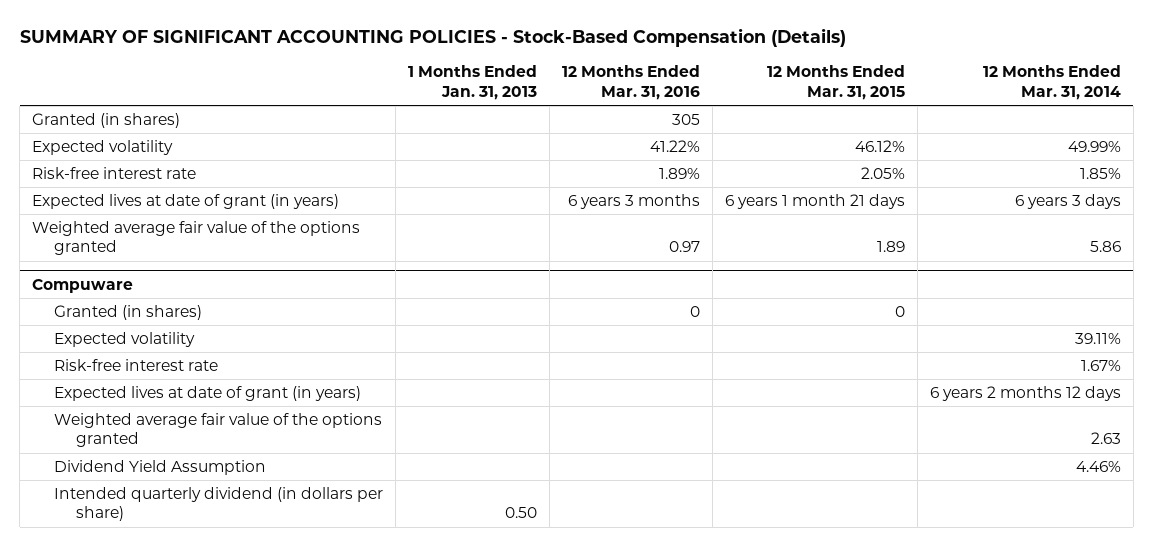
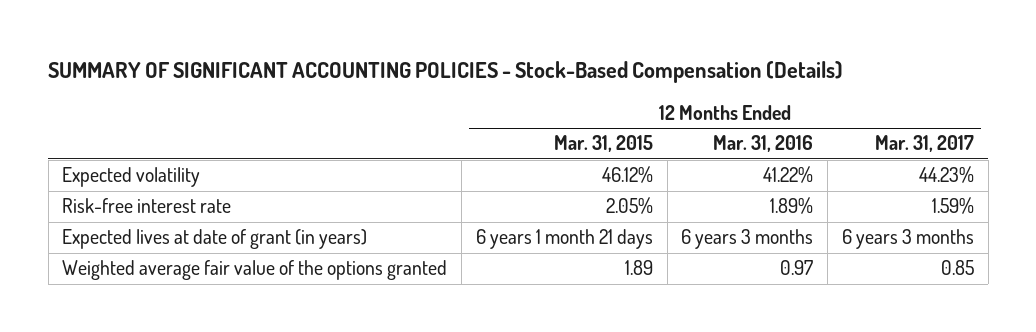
[407,65,537,100] 1 Months Ended Jan. 31, 2013 -> none
[982,65,1121,100] 12 Months Ended Mar. 31, 2014 -> none
none -> [875,135,975,153] Mar. 31, 2017
[31,112,180,128] Granted (in shares) -> none
[31,278,133,293] Compuware -> none
[54,304,203,320] Granted (in shares) -> none
[54,331,196,347] Expected volatility -> none
[54,358,219,371] Risk-free interest rate -> none
[54,385,362,401] Expected lives at date of grant (in years) -> none
[54,412,383,448] Weighted average fair value of the options granted -> none
[54,459,267,475] Dividend Yield Assumption -> none
[54,486,384,522] Intended quarterly dividend (in dollars per share) -> none

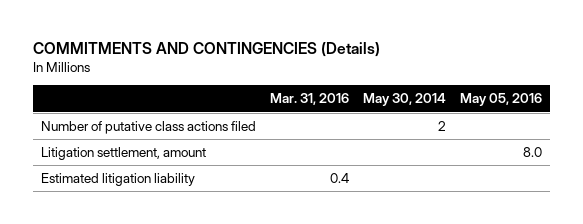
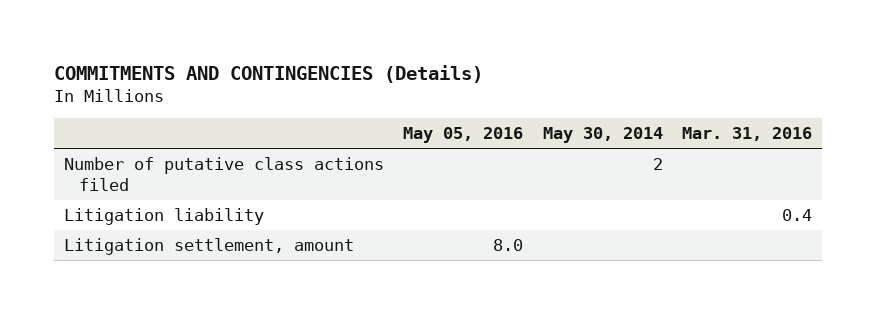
none -> [63,208,264,226] Litigation liability
[40,173,195,187] Estimated litigation liability -> none

